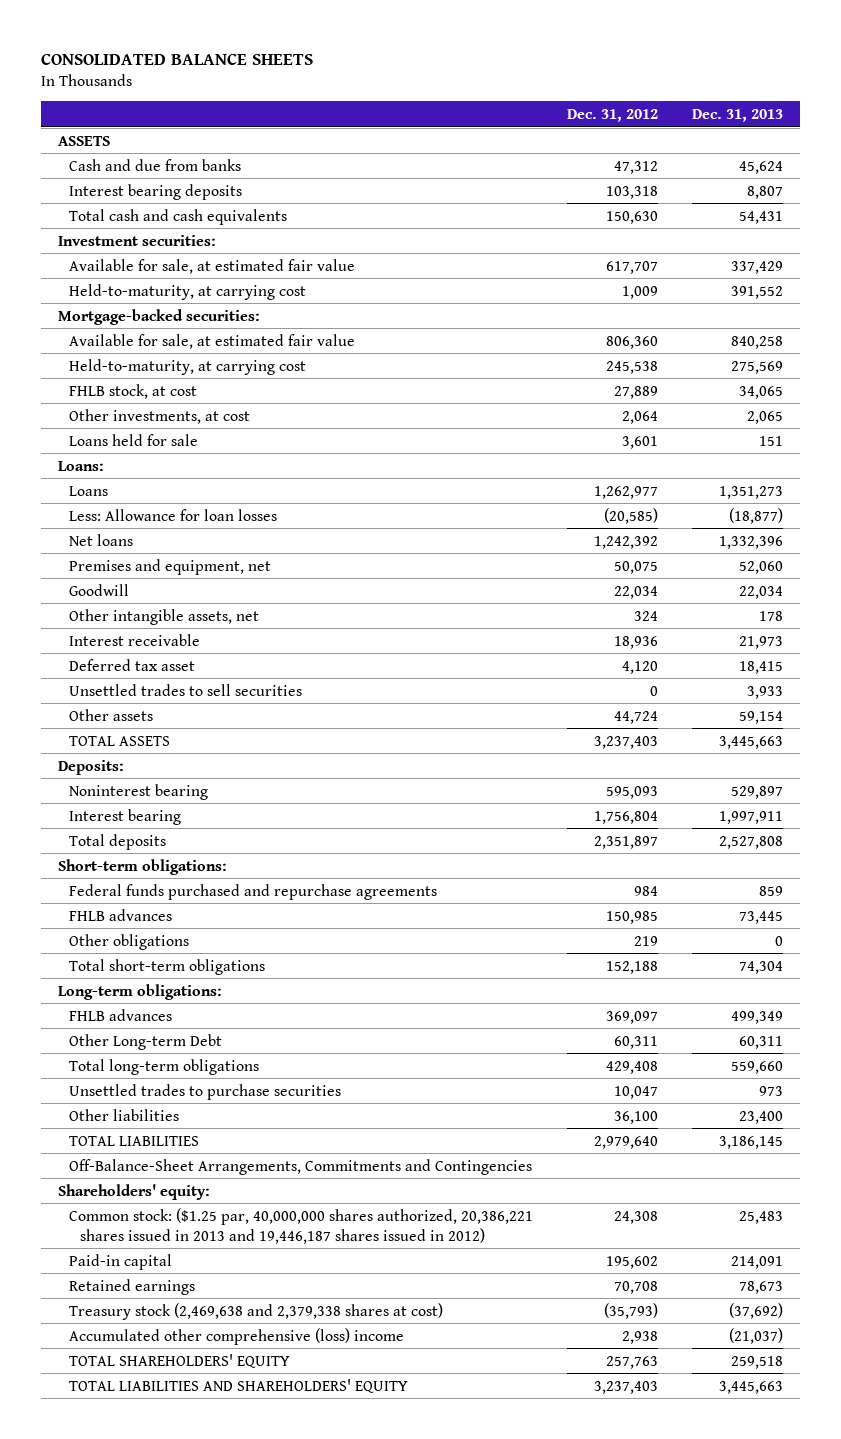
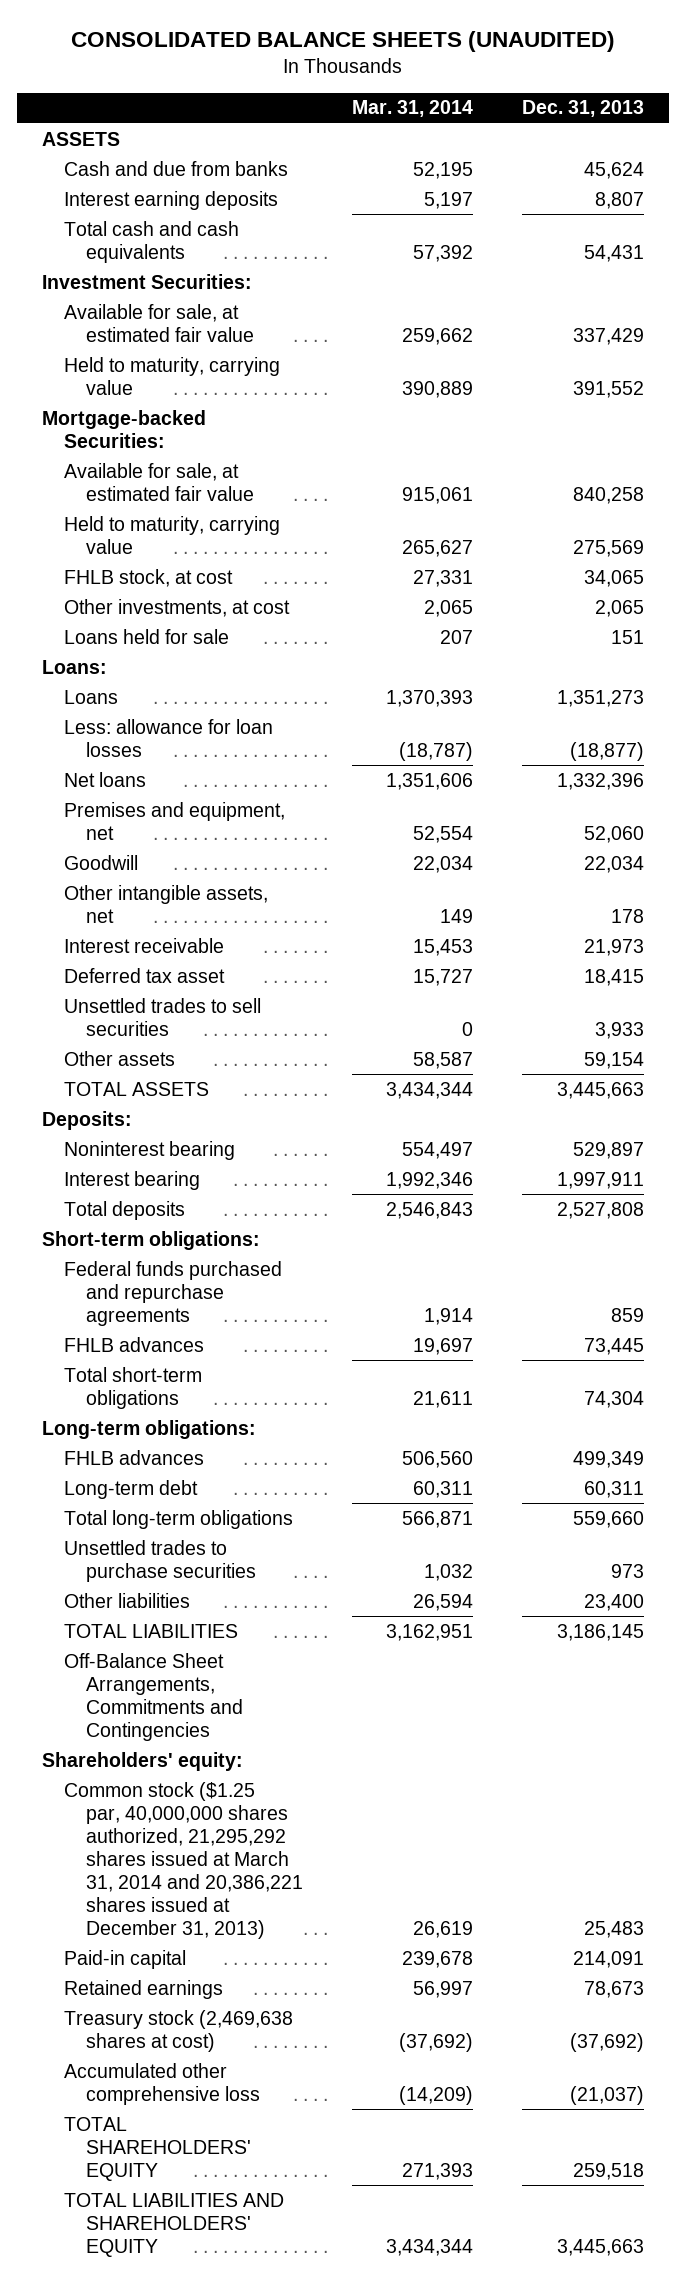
[40,53,313,65] CONSOLIDATED BALANCE SHEETS -> [70,31,615,53] CONSOLIDATED BALANCE SHEETS (UNAUDITED)
[567,108,659,122] Dec. 31, 2012 -> none
none -> [352,100,474,118] Mar. 31, 2014
[69,183,243,200] Interest bearing deposits -> [63,190,278,210] Interest earning deposits
[57,234,216,246] Investment securities: -> [41,273,252,289] Investment Securities:
[69,283,307,300] Held-to-maturity, at carrying cost -> [63,356,280,395] Held to maturity, carrying value
[57,308,260,325] Mortgage-backed securities: -> [41,409,206,448] Mortgage-backed Securities:
[69,358,307,375] Held-to-maturity, at carrying cost -> [63,515,280,554] Held to maturity, carrying value
[69,508,278,521] Less: Allowance for loan losses -> [63,718,273,757] Less: allowance for loan losses
[69,933,190,950] Other obligations -> none
[69,1033,223,1050] Other Long-term Debt -> [63,1479,198,1499] Long-term debt
[69,1158,533,1175] Off-Balance-Sheet Arrangements, Commitments and Contingencies -> [63,1652,244,1741] Off-Balance Sheet Arrangements, Commitments and Contingencies
[69,1207,534,1244] Common stock: ($1.25 par, 40,000,000 shares authorized, 20,386,221 shares issued in 2013 and 19,446,187 shares issued in 2012) -> [63,1781,304,1940] Common stock ($1.25 par, 40,000,000 shares authorized, 21,295,292 shares issued at March 31, 2014 and 20,386,221 shares issued at December 31, 2013)
[69,1302,444,1320] Treasury stock (2,469,638 and 2,379,338 shares at cost) -> [63,2009,293,2052] Treasury stock (2,469,638 shares at cost)
[69,1327,405,1345] Accumulated other comprehensive (loss) income -> [63,2062,261,2105] Accumulated other comprehensive loss

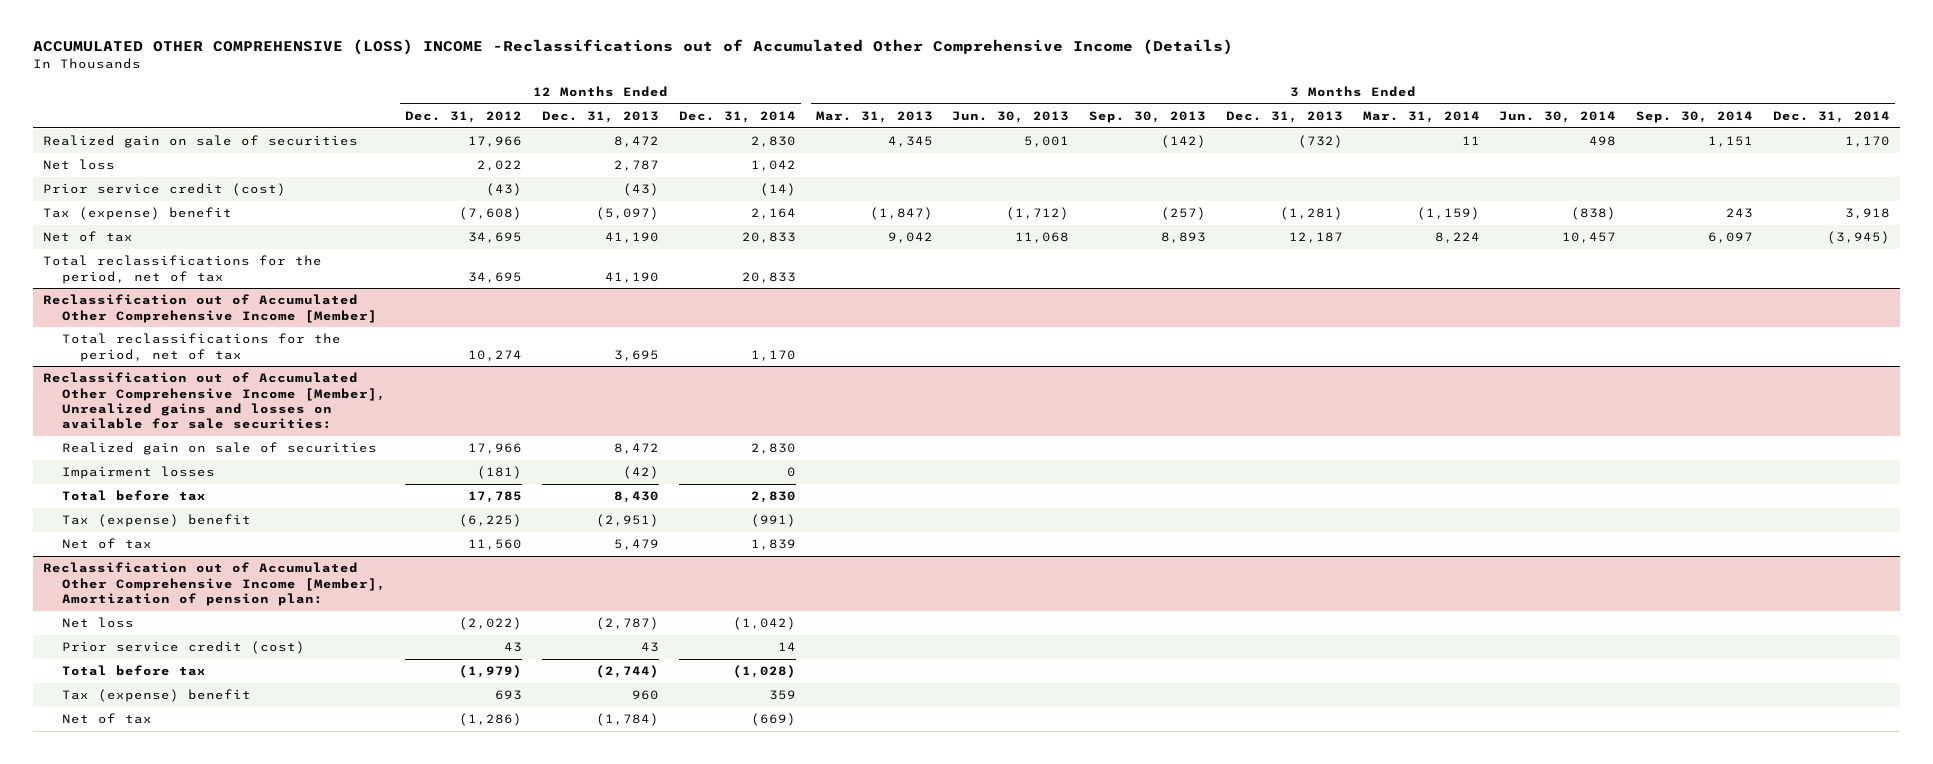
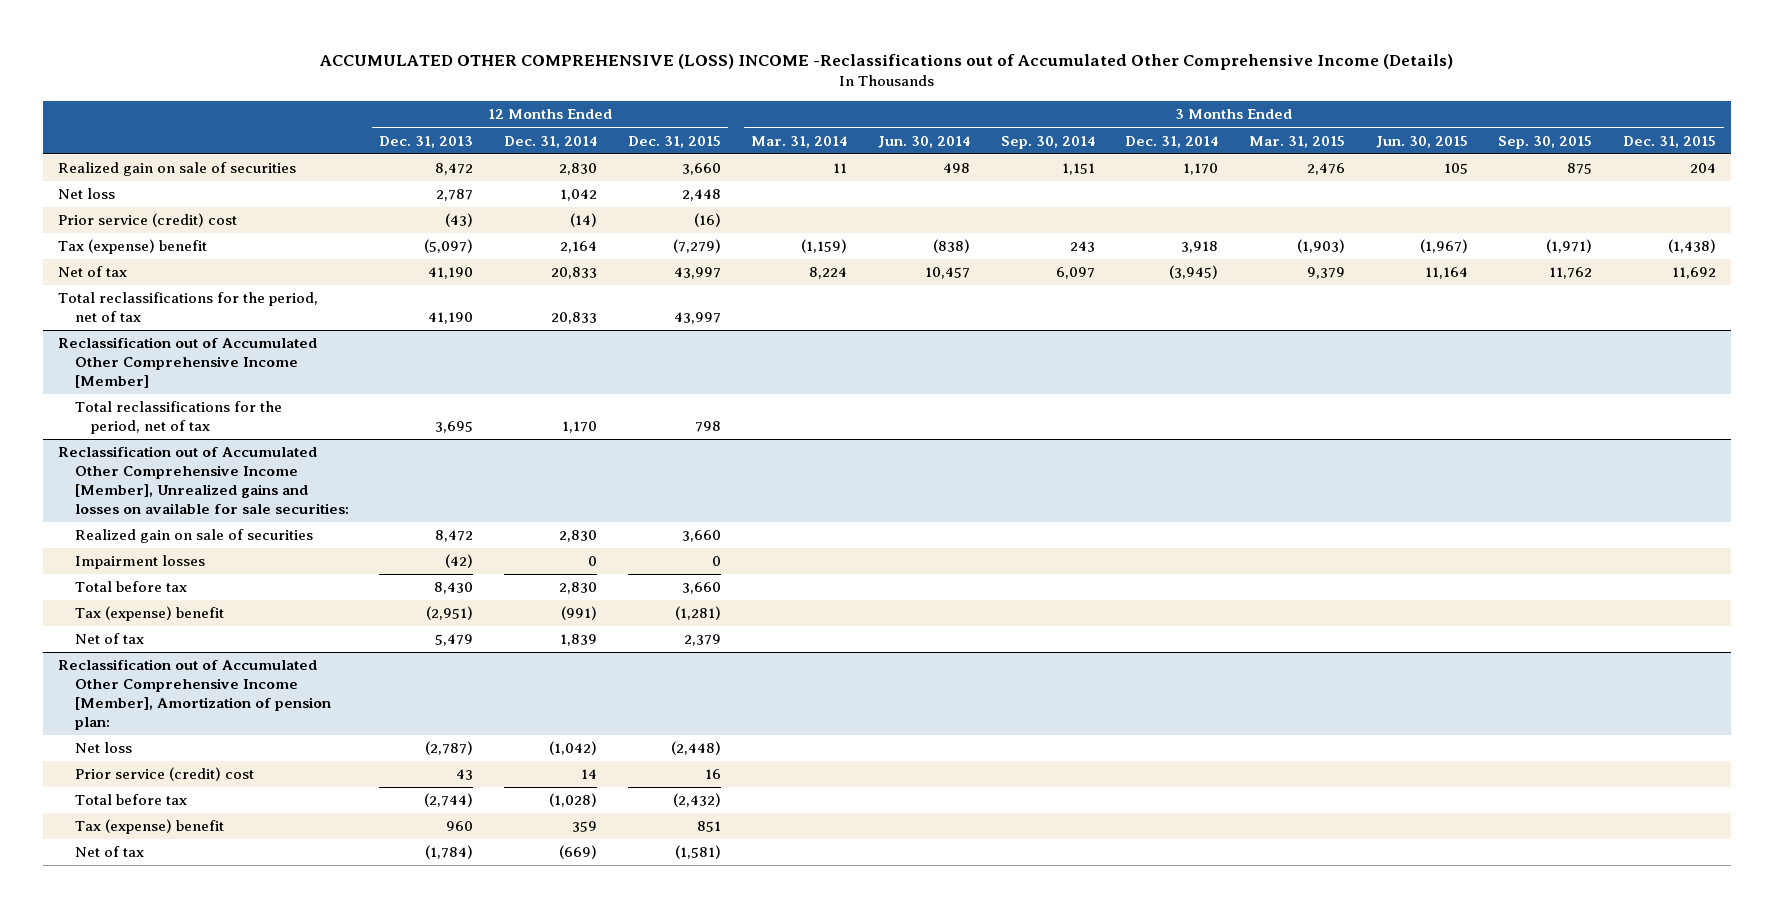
[405,110,523,123] Dec. 31, 2012 -> none
[815,110,933,123] Mar. 31, 2013 -> none
[952,110,1070,123] Jun. 30, 2013 -> none
[1089,110,1207,123] Sep. 30, 2013 -> none
[1225,110,1343,123] Dec. 31, 2013 -> none
none -> [627,135,721,148] Dec. 31, 2015
none -> [1248,135,1345,148] Mar. 31, 2015
none -> [1375,135,1468,148] Jun. 30, 2015
none -> [1498,135,1593,149] Sep. 30, 2015
none -> [1622,135,1716,148] Dec. 31, 2015
[42,183,286,197] Prior service credit (cost) -> [58,213,238,228] Prior service (credit) cost
[61,641,305,655] Prior service credit (cost) -> [74,767,254,782] Prior service (credit) cost

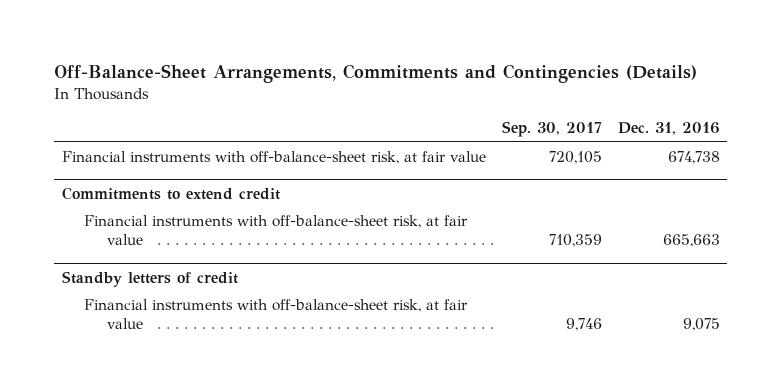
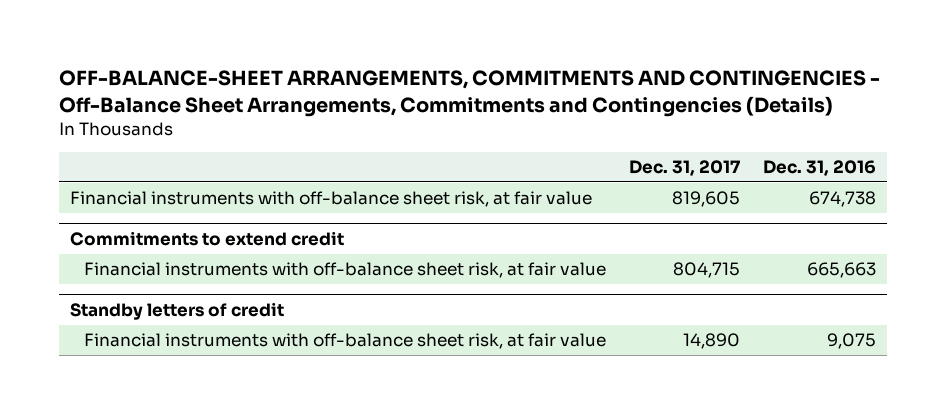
[53,64,697,84] Off-Balance-Sheet Arrangements, Commitments and Contingencies (Details) -> [58,70,880,117] OFF-BALANCE-SHEET ARRANGEMENTS, COMMITMENTS AND CONTINGENCIES - Off-Balance Sheet Arrangements, Commitments and Contingencies (Details)
[501,121,602,138] Sep. 30, 2017 -> none
none -> [628,160,740,177] Dec. 31, 2017
[61,151,486,165] Financial instruments with off-balance-sheet risk, at fair value -> [70,191,593,208] Financial instruments with off-balance sheet risk, at fair value
[84,215,469,246] Financial instruments with off-balance-sheet risk, at fair value -> [83,262,606,279] Financial instruments with off-balance sheet risk, at fair value
[84,299,469,330] Financial instruments with off-balance-sheet risk, at fair value -> [83,333,606,350] Financial instruments with off-balance sheet risk, at fair value

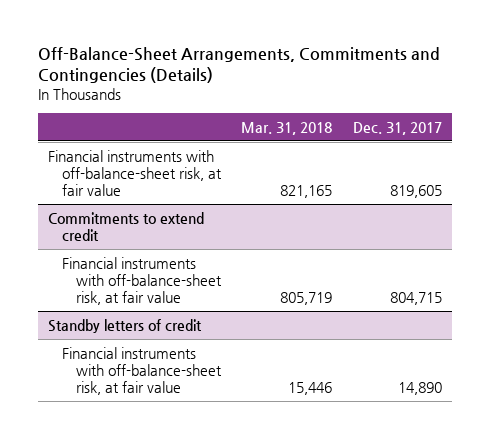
[58,70,880,117] OFF-BALANCE-SHEET ARRANGEMENTS, COMMITMENTS AND CONTINGENCIES - Off-Balance Sheet Arrangements, Commitments and Contingencies (Details) -> [37,47,440,84] Off-Balance-Sheet Arrangements, Commitments and Contingencies (Details)
[762,160,876,177] Dec. 31, 2016 -> none
none -> [241,121,333,135] Mar. 31, 2018
[70,191,593,208] Financial instruments with off-balance sheet risk, at fair value -> [48,149,222,197] Financial instruments with off-balance-sheet risk, at fair value
[83,262,606,279] Financial instruments with off-balance sheet risk, at fair value -> [61,256,222,306] Financial instruments with off-balance-sheet risk, at fair value
[83,333,606,350] Financial instruments with off-balance sheet risk, at fair value -> [61,346,222,396] Financial instruments with off-balance-sheet risk, at fair value

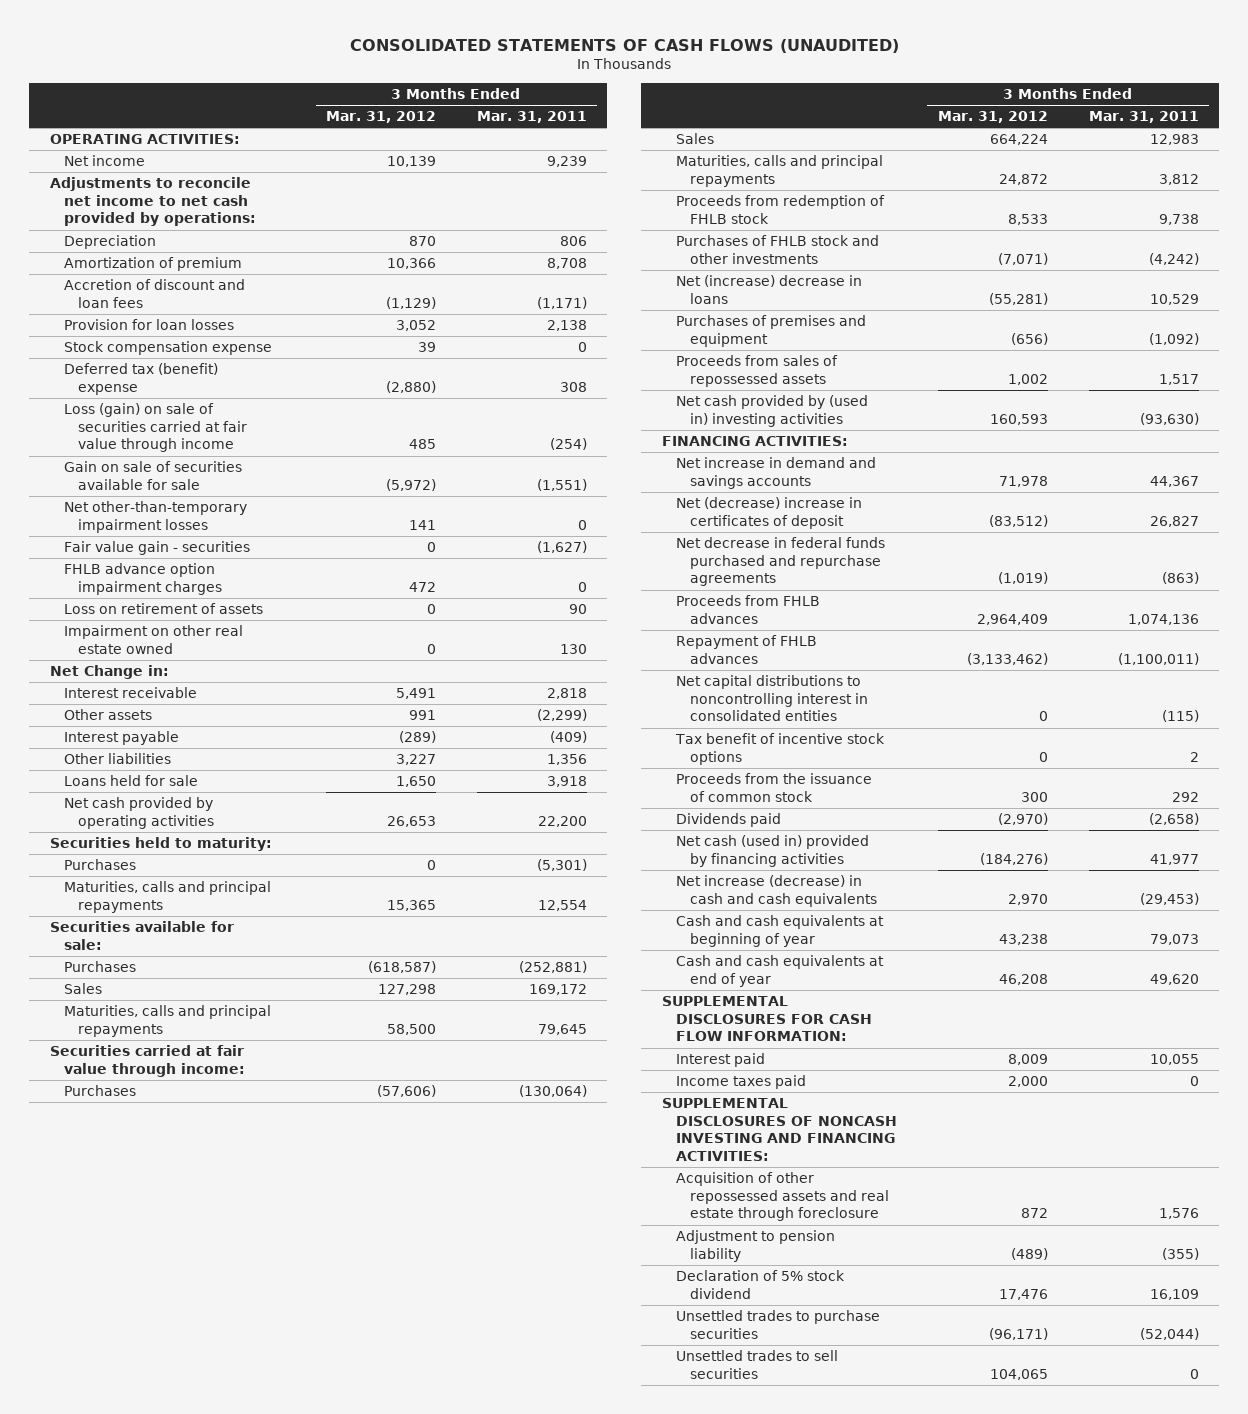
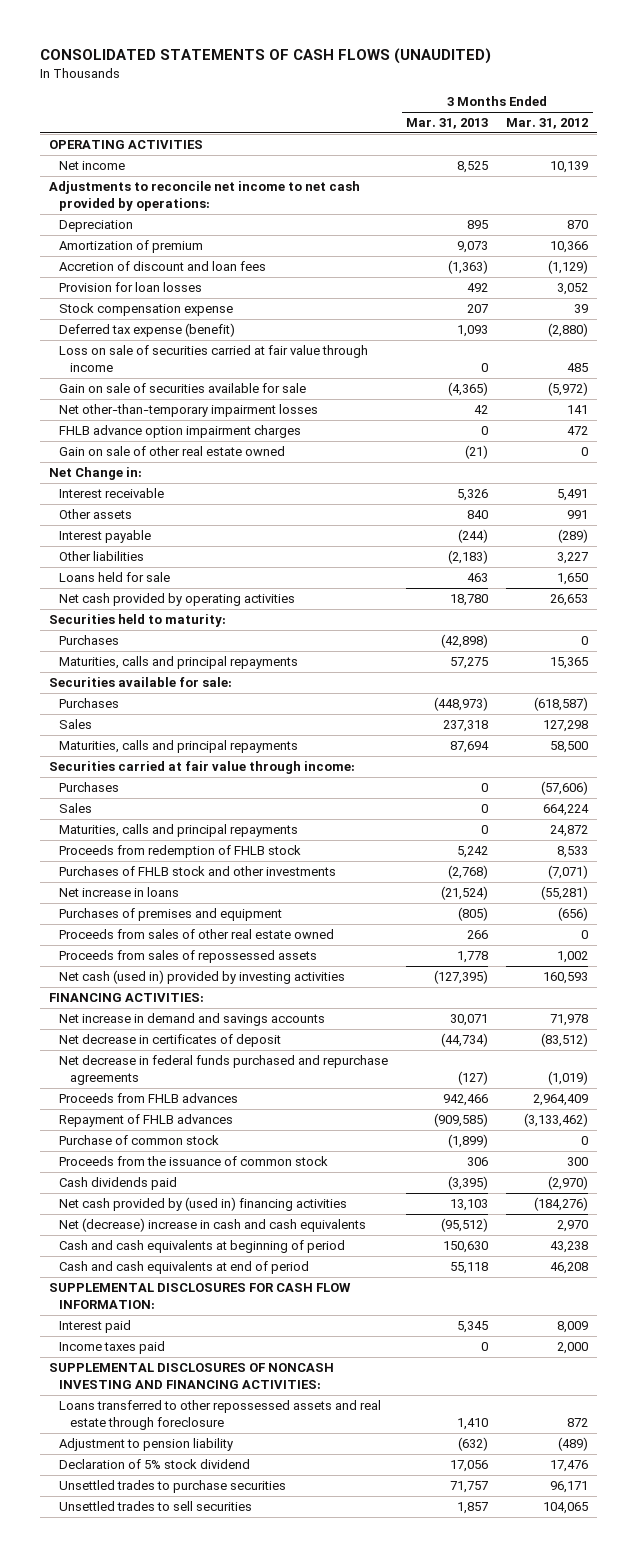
[476,111,587,124] Mar. 31, 2011 -> none
none -> [406,118,489,130] Mar. 31, 2013
[49,134,240,145] OPERATING ACTIVITIES: -> [48,140,203,150] OPERATING ACTIVITIES
[63,363,218,395] Deferred tax (benefit) expense -> [59,323,236,338] Deferred tax expense (benefit)
[63,403,247,453] Loss (gain) on sale of securities carried at fair value through income -> [59,345,369,373] Loss on sale of securities carried at fair value through income
[63,541,250,556] Fair value gain - securities -> none
[63,603,263,615] Loss on retirement of assets -> none
[63,625,243,654] Impairment on other real estate owned -> [59,446,286,457] Gain on sale of other real estate owned
[675,275,862,304] Net (increase) decrease in loans -> [59,887,180,898] Net increase in loans
none -> [59,929,335,940] Proceeds from sales of other real estate owned
[675,395,868,427] Net cash provided by (used in) investing activities -> [59,970,346,985] Net cash (used in) provided by investing activities
[675,497,862,529] Net (decrease) increase in certificates of deposit -> [59,1034,282,1048] Net decrease in certificates of deposit
[675,675,868,722] Net capital distributions to noncontrolling interest in consolidated entities -> none
[674,733,885,765] Tax benefit of incentive stock options -> none
none -> [59,1135,220,1146] Purchase of common stock
[675,813,781,828] Dividends paid -> [59,1177,178,1191] Cash dividends paid
[675,835,869,867] Net cash (used in) provided by financing activities -> [59,1197,348,1212] Net cash provided by (used in) financing activities
[675,875,877,907] Net increase (decrease) in cash and cash equivalents -> [59,1218,367,1233] Net (decrease) increase in cash and cash equivalents
[675,915,884,947] Cash and cash equivalents at beginning of year -> [59,1240,346,1254] Cash and cash equivalents at beginning of period
[675,955,884,987] Cash and cash equivalents at end of year -> [59,1261,310,1275] Cash and cash equivalents at end of period
[675,1172,889,1222] Acquisition of other repossessed assets and real estate through foreclosure -> [59,1400,382,1431] Loans transferred to other repossessed assets and real estate through foreclosure
[988,1327,1048,1340] (96,171) -> [550,1481,589,1494] 96,171

